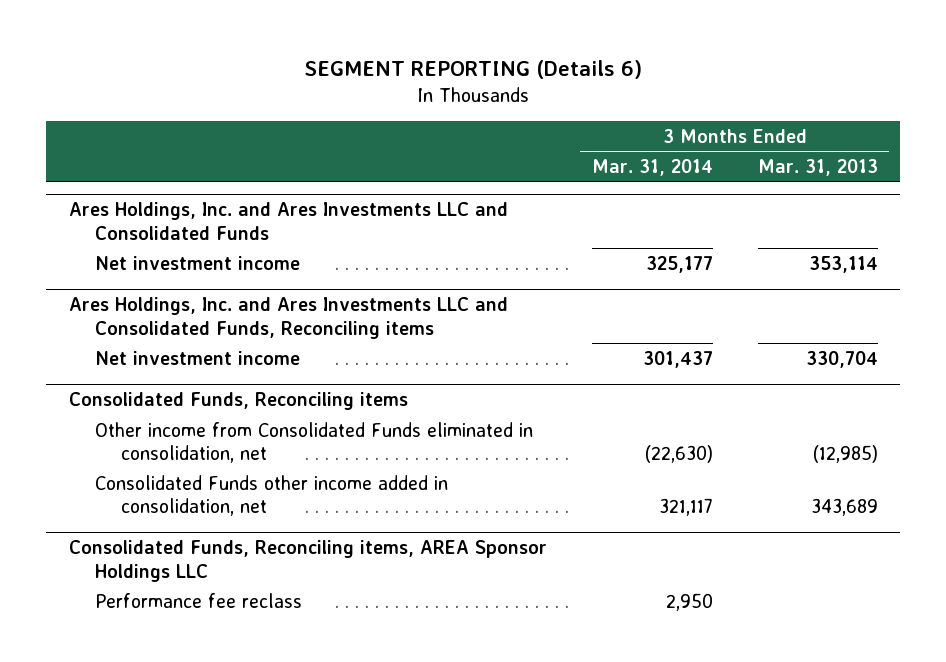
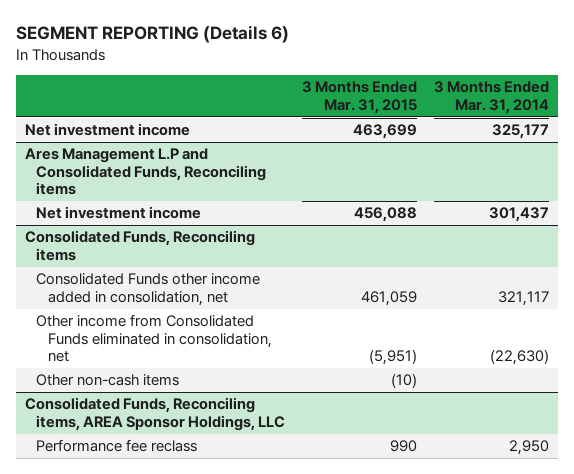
[757,159,878,177] Mar. 31, 2013 -> none
none -> [302,81,418,114] 3 Months Ended Mar. 31, 2015
[68,202,508,240] Ares Holdings, Inc. and Ares Investments LLC and Consolidated Funds -> none
[68,297,508,339] Ares Holdings, Inc. and Ares Investments LLC and Consolidated Funds, Reconciling items -> none
none -> [24,148,267,196] Ares Management L.P and Consolidated Funds, Reconciling items
[94,421,533,463] Other income from Consolidated Funds eliminated in consolidation, net -> [36,314,272,363] Other income from Consolidated Funds eliminated in consolidation, net
none -> [36,374,180,387] Other non-cash items
[68,540,547,582] Consolidated Funds, Reconciling items, AREA Sponsor Holdings LLC -> [24,397,286,431] Consolidated Funds, Reconciling items, AREA Sponsor Holdings, LLC

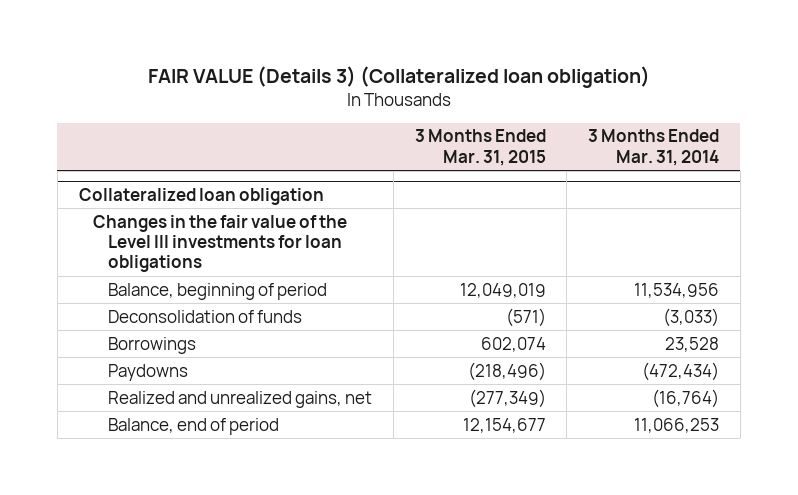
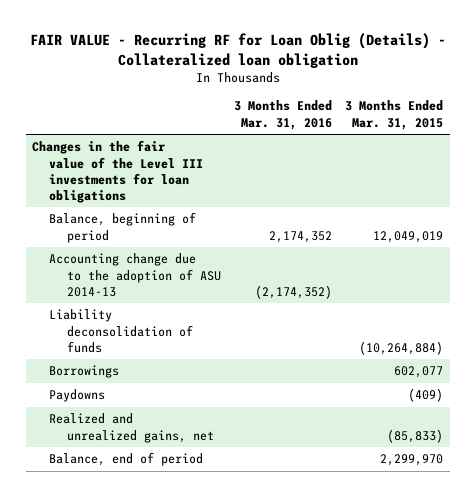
[147,66,650,89] FAIR VALUE (Details 3) (Collateralized loan obligation) -> [29,33,446,68] FAIR VALUE - Recurring RF for Loan Oblig (Details) - Collateralized loan obligation
[588,129,720,166] 3 Months Ended Mar. 31, 2014 -> none
none -> [233,100,332,130] 3 Months Ended Mar. 31, 2016
[78,187,324,205] Collateralized loan obligation -> none
none -> [49,253,221,297] Accounting change due to the adoption of ASU 2014-13
[108,309,303,323] Deconsolidation of funds -> [49,309,193,353] Liability deconsolidation of funds
[505,307,546,327] (571) -> [359,340,444,355] (10,264,884)
[480,336,546,352] 602,074 -> [394,366,444,379] 602,077
[467,361,546,381] (218,496) -> [408,388,444,403] (409)
[468,388,546,408] (277,349) -> [387,428,444,443] (85,833)
[462,417,546,433] 12,154,677 -> [380,454,444,467] 2,299,970

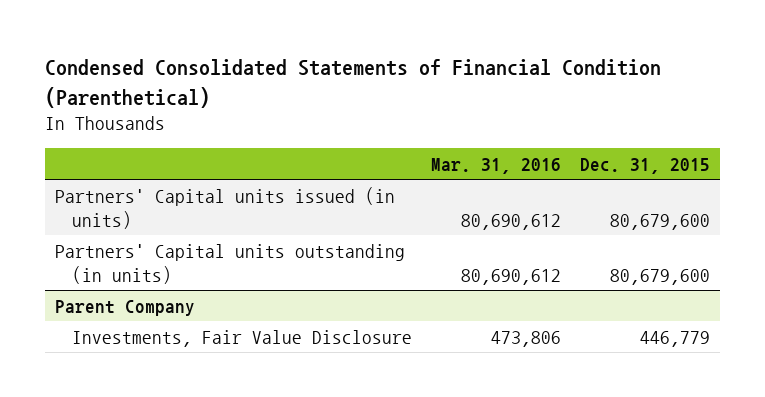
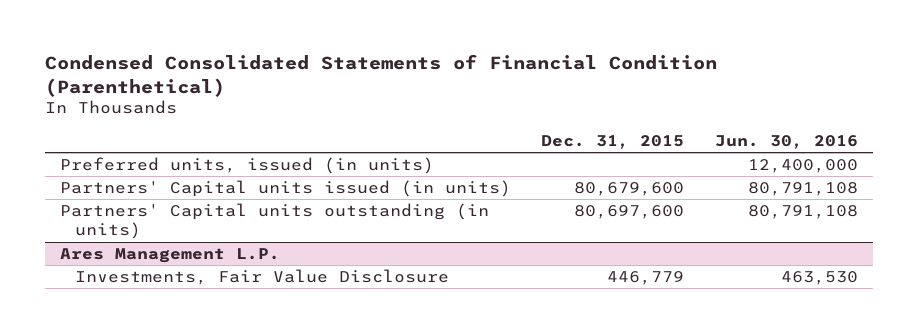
[431,157,562,174] Mar. 31, 2016 -> none
none -> [714,134,858,149] Jun. 30, 2016
none -> [59,157,434,175] Preferred units, issued (in units)
[610,268,711,285] 80,679,600 -> [574,205,685,220] 80,697,600
[54,299,195,316] Parent Company -> [59,248,280,264] Ares Management L.P.

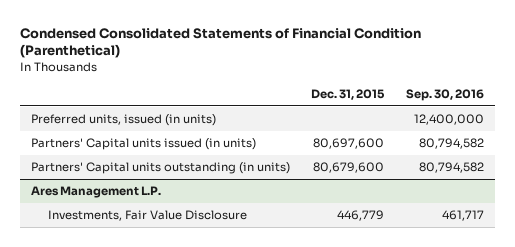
[714,134,858,149] Jun. 30, 2016 -> none
none -> [405,89,484,102] Sep. 30, 2016
[574,182,685,197] 80,679,600 -> [313,137,385,149] 80,697,600
[574,205,685,220] 80,697,600 -> [313,161,385,173] 80,679,600

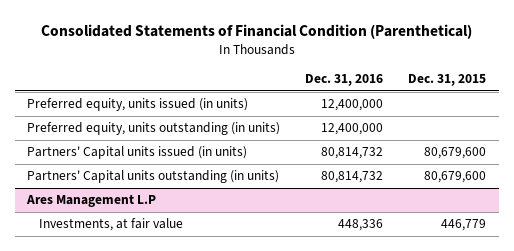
[20,27,422,59] Condensed Consolidated Statements of Financial Condition (Parenthetical) -> [40,23,472,39] Consolidated Statements of Financial Condition (Parenthetical)
[405,89,484,102] Sep. 30, 2016 -> none
none -> [305,74,384,87] Dec. 31, 2016
[30,113,216,126] Preferred units, issued (in units) -> [27,98,249,112] Preferred equity, units issued (in units)
none -> [27,122,281,136] Preferred equity, units outstanding (in units)
[313,137,385,149] 80,697,600 -> [424,147,487,160] 80,679,600
[30,185,161,198] Ares Management L.P. -> [26,194,157,208] Ares Management L.P
[48,209,248,221] Investments, Fair Value Disclosure -> [38,218,183,232] Investments, at fair value

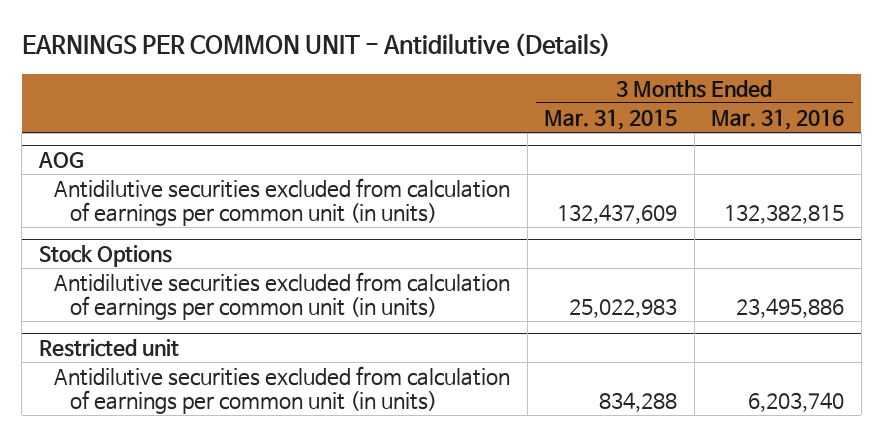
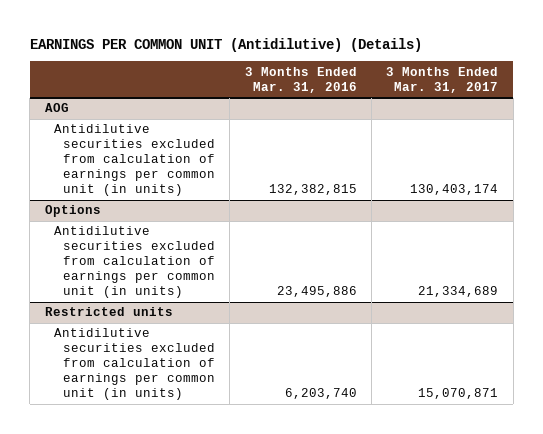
[21,33,611,58] EARNINGS PER COMMON UNIT - Antidilutive (Details) -> [29,38,422,53] EARNINGS PER COMMON UNIT (Antidilutive) (Details)
[544,108,678,130] Mar. 31, 2015 -> none
none -> [386,66,499,93] 3 Months Ended Mar. 31, 2017
[38,244,172,267] Stock Options -> [44,205,101,218] Options
[38,338,179,357] Restricted unit -> [44,307,173,317] Restricted units

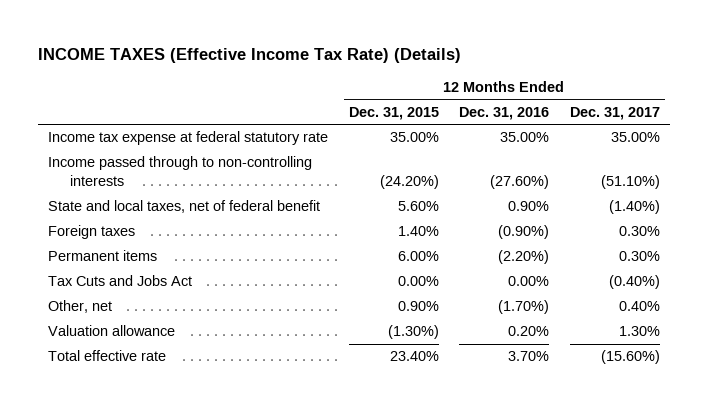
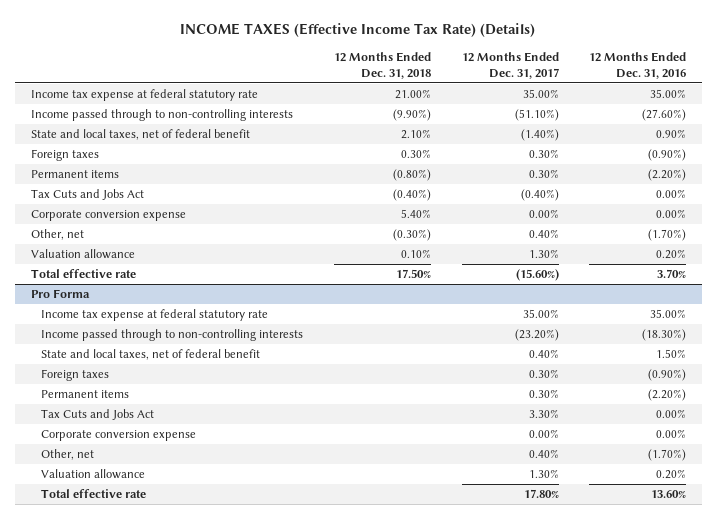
[348,106,439,120] Dec. 31, 2015 -> none
none -> [333,51,431,79] 12 Months Ended Dec. 31, 2018
none -> [30,210,186,222] Corporate conversion expense
none -> [30,289,90,299] Pro Forma
none -> [40,309,268,322] Income tax expense at federal statutory rate
none -> [40,329,303,342] Income passed through to non-controlling interests
none -> [40,349,260,361] State and local taxes, net of federal benefit
none -> [40,369,109,382] Foreign taxes
none -> [40,390,129,399] Permanent items
none -> [40,409,154,421] Tax Cuts and Jobs Act
none -> [40,430,196,442] Corporate conversion expense
none -> [40,449,94,461] Other, net
none -> [40,469,145,480] Valuation allowance
none -> [40,489,146,499] Total effective rate

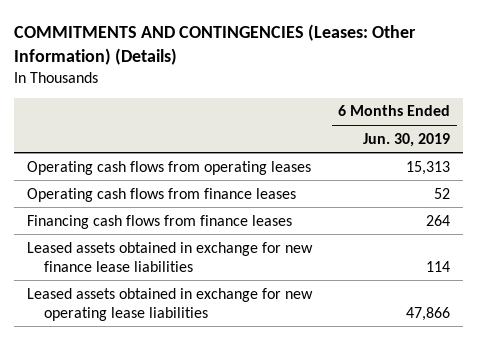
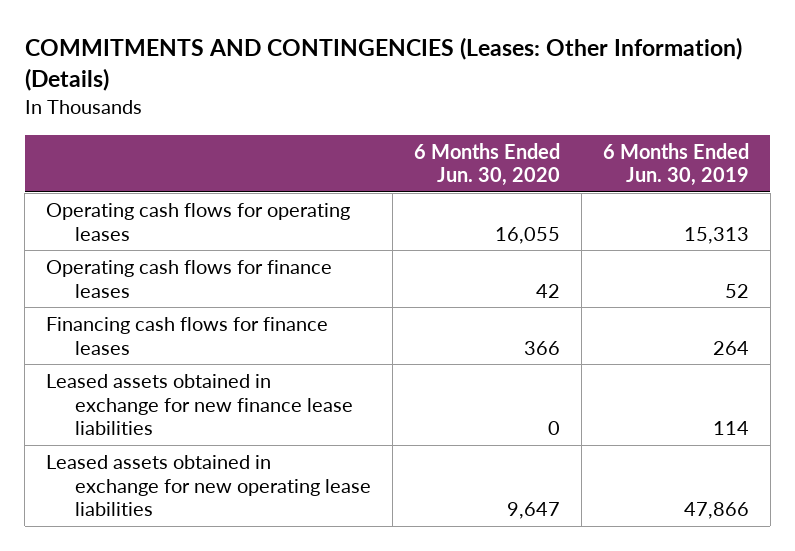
none -> [414,142,561,187] 6 Months Ended Jun. 30, 2020
[27,160,312,175] Operating cash flows from operating leases -> [46,203,351,241] Operating cash flows for operating leases
[27,187,297,202] Operating cash flows from finance leases -> [46,260,333,298] Operating cash flows for finance leases
[27,214,293,229] Financing cash flows from finance leases -> [46,317,329,355] Financing cash flows for finance leases

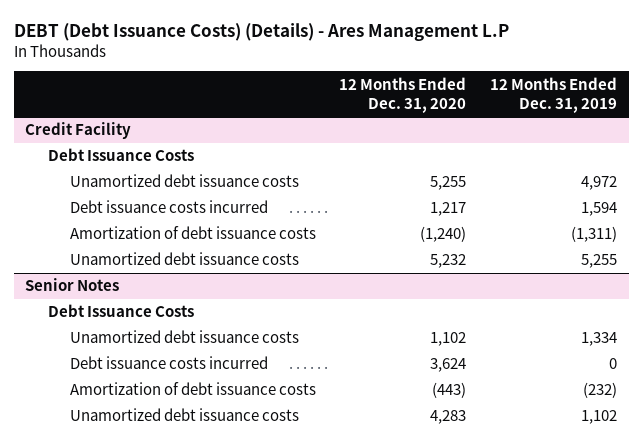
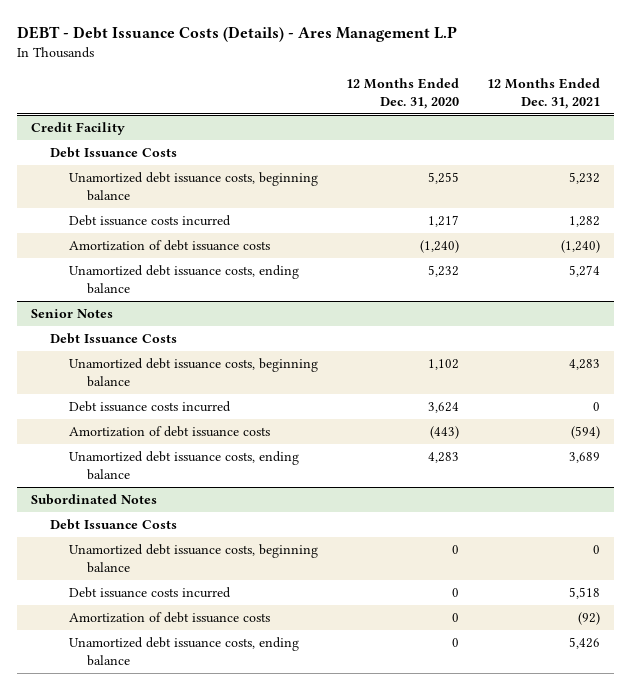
[13,22,509,41] DEBT (Debt Issuance Costs) (Details) - Ares Management L.P -> [16,26,457,43] DEBT - Debt Issuance Costs (Details) - Ares Management L.P
[489,76,617,113] 12 Months Ended Dec. 31, 2019 -> none
none -> [487,78,601,109] 12 Months Ended Dec. 31, 2021
[69,174,299,188] Unamortized debt issuance costs -> [68,172,318,201] Unamortized debt issuance costs, beginning balance
[69,252,299,266] Unamortized debt issuance costs -> [68,265,299,294] Unamortized debt issuance costs, ending balance
[69,330,299,344] Unamortized debt issuance costs -> [68,358,318,387] Unamortized debt issuance costs, beginning balance
[69,408,299,422] Unamortized debt issuance costs -> [68,451,299,480] Unamortized debt issuance costs, ending balance
none -> [30,494,157,506] Subordinated Notes
none -> [49,519,177,531] Debt Issuance Costs
none -> [68,544,318,573] Unamortized debt issuance costs, beginning balance
none -> [68,587,231,599] Debt issuance costs incurred
none -> [68,612,270,624] Amortization of debt issuance costs
none -> [68,637,299,666] Unamortized debt issuance costs, ending balance

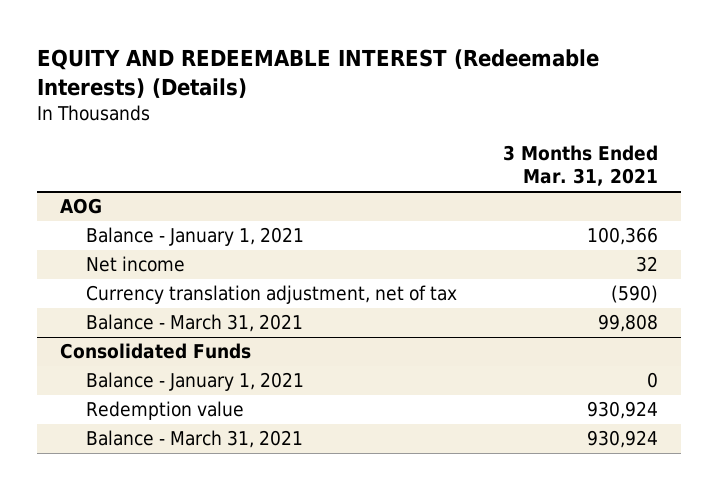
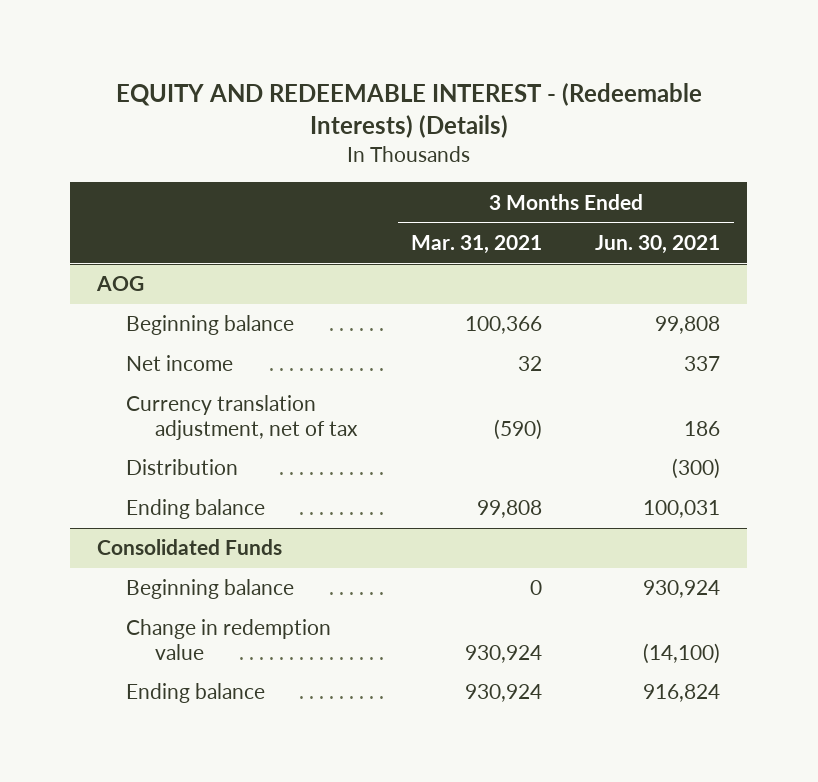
[37,48,600,98] EQUITY AND REDEEMABLE INTEREST (Redeemable Interests) (Details) -> [115,83,702,139] EQUITY AND REDEEMABLE INTEREST - (Redeemable Interests) (Details)
none -> [595,235,721,255] Jun. 30, 2021
[86,227,305,247] Balance - January 1, 2021 -> [126,315,295,336] Beginning balance
none -> [126,459,239,476] Distribution
[86,314,304,333] Balance - March 31, 2021 -> [126,499,266,520] Ending balance
[86,372,305,392] Balance - January 1, 2021 -> [126,579,295,600] Beginning balance
[86,401,245,421] Redemption value -> [126,619,332,660] Change in redemption value
[86,430,304,449] Balance - March 31, 2021 -> [126,683,266,704] Ending balance

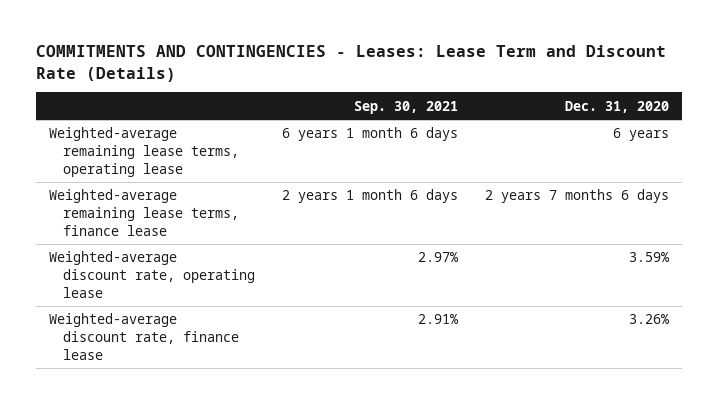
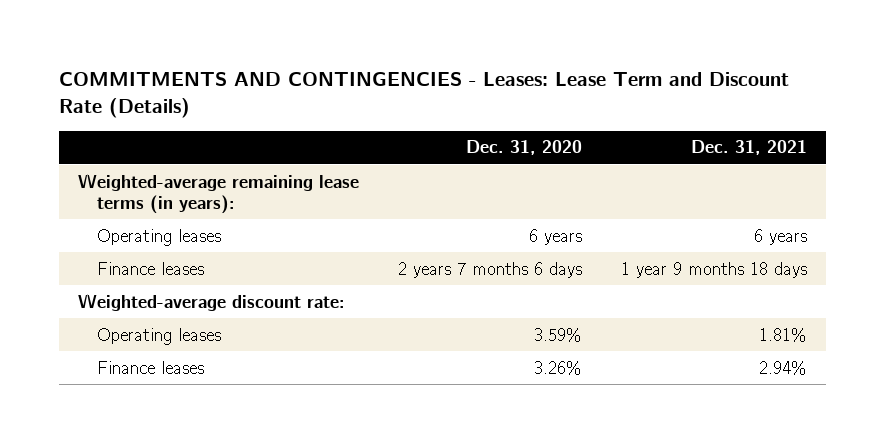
[353,100,458,114] Sep. 30, 2021 -> none
none -> [690,140,807,156] Dec. 31, 2021
none -> [78,172,360,214] Weighted-average remaining lease terms (in years):
[49,127,240,177] Weighted-average remaining lease terms, operating lease -> [97,228,222,246] Operating leases
[49,189,240,236] Weighted-average remaining lease terms, finance lease -> [97,261,205,275] Finance leases
none -> [78,292,346,311] Weighted-average discount rate:
[49,251,256,298] Weighted-average discount rate, operating lease -> [97,327,222,345] Operating leases
[49,313,240,360] Weighted-average discount rate, finance lease -> [97,360,205,374] Finance leases

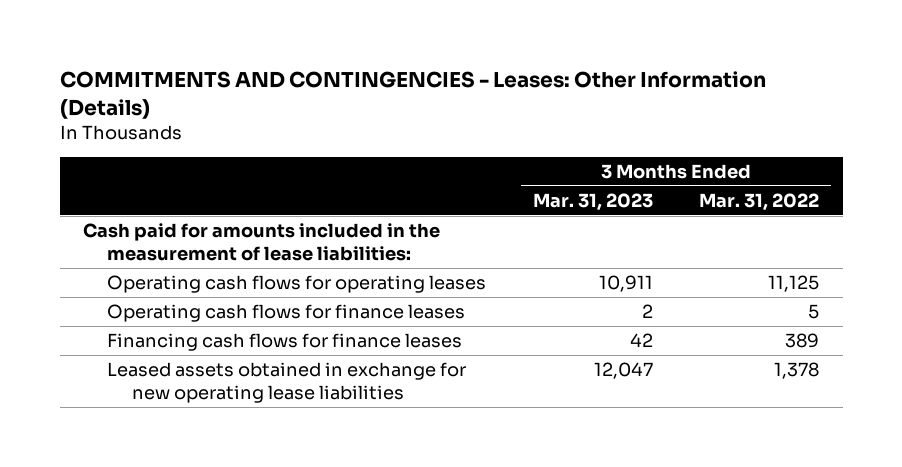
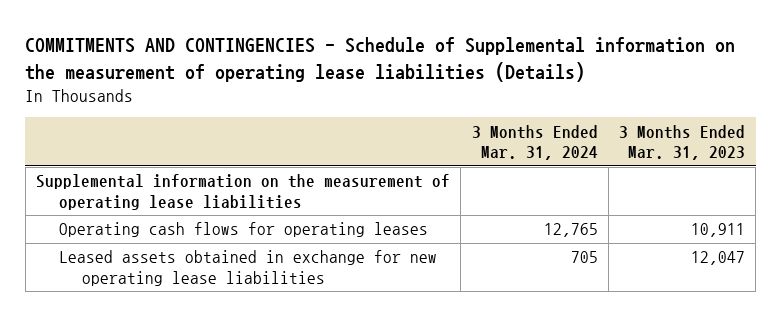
[59,71,766,120] COMMITMENTS AND CONTINGENCIES - Leases: Other Information (Details) -> [25,37,736,82] COMMITMENTS AND CONTINGENCIES - Schedule of Supplemental information on the measurement of operating lease liabilities (Details)
[699,192,820,211] Mar. 31, 2022 -> none
none -> [471,124,598,161] 3 Months Ended Mar. 31, 2024
[82,222,440,261] Cash paid for amounts included in the measurement of lease liabilities: -> [35,174,450,210] Supplemental information on the measurement of operating lease liabilities
[107,303,466,322] Operating cash flows for finance leases -> none
[107,332,463,351] Financing cash flows for finance leases -> none

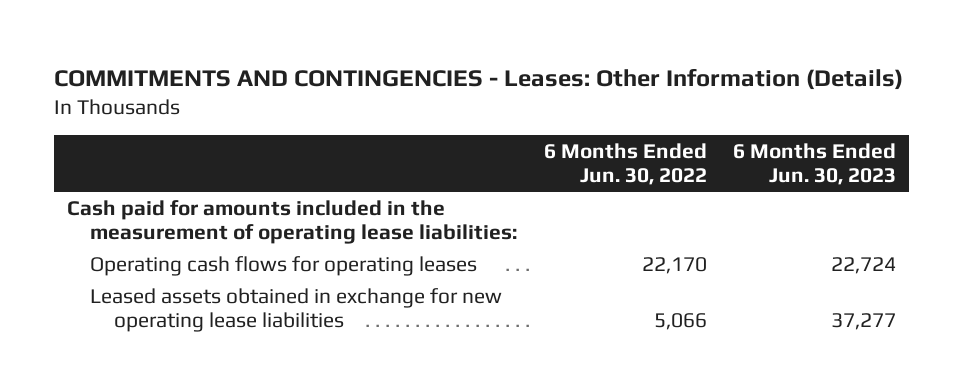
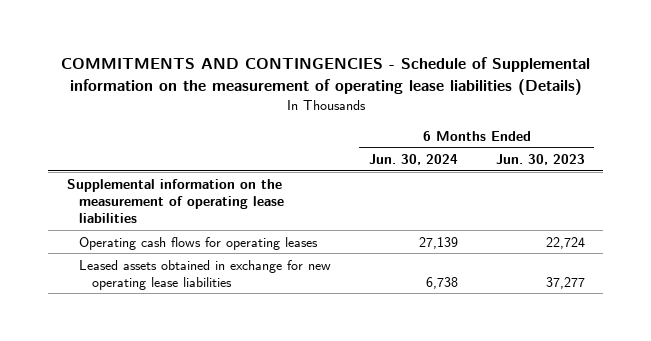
[53,68,903,91] COMMITMENTS AND CONTINGENCIES - Leases: Other Information (Details) -> [60,57,590,96] COMMITMENTS AND CONTINGENCIES - Schedule of Supplemental information on the measurement of operating lease liabilities (Details)
[543,142,707,185] 6 Months Ended Jun. 30, 2022 -> none
none -> [368,154,458,166] Jun. 30, 2024
[66,199,518,244] Cash paid for amounts included in the measurement of operating lease liabilities: -> [66,178,285,223] Supplemental information on the measurement of operating lease liabilities

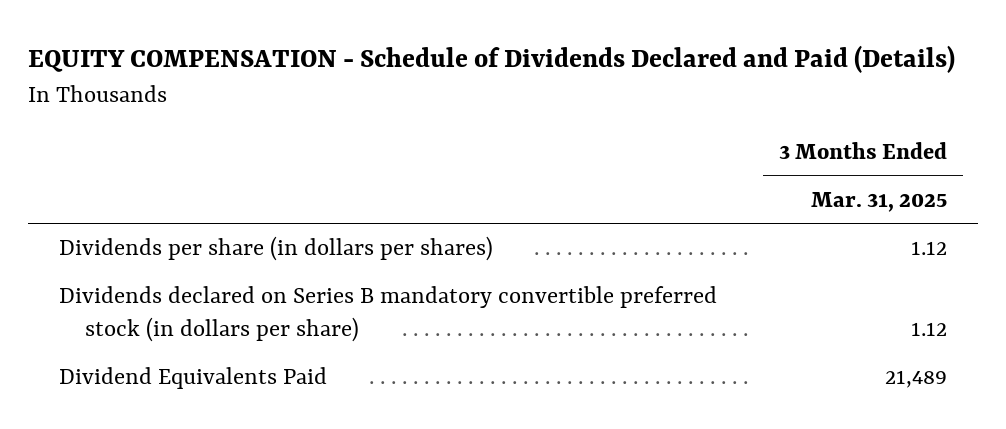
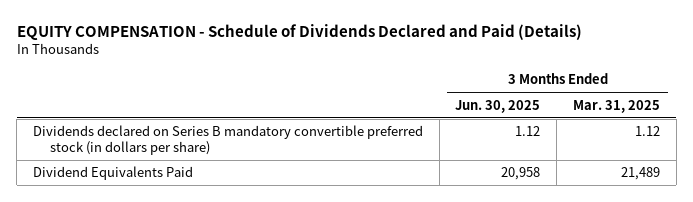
none -> [455,99,541,113] Jun. 30, 2025
[58,236,493,262] Dividends per share (in dollars per shares) -> none

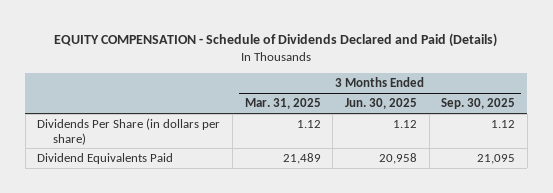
none -> [441,98,516,110] Sep. 30, 2025
[32,125,423,156] Dividends declared on Series B mandatory convertible preferred stock (in dollars per share) -> [37,117,221,145] Dividends Per Share (in dollars per share)

